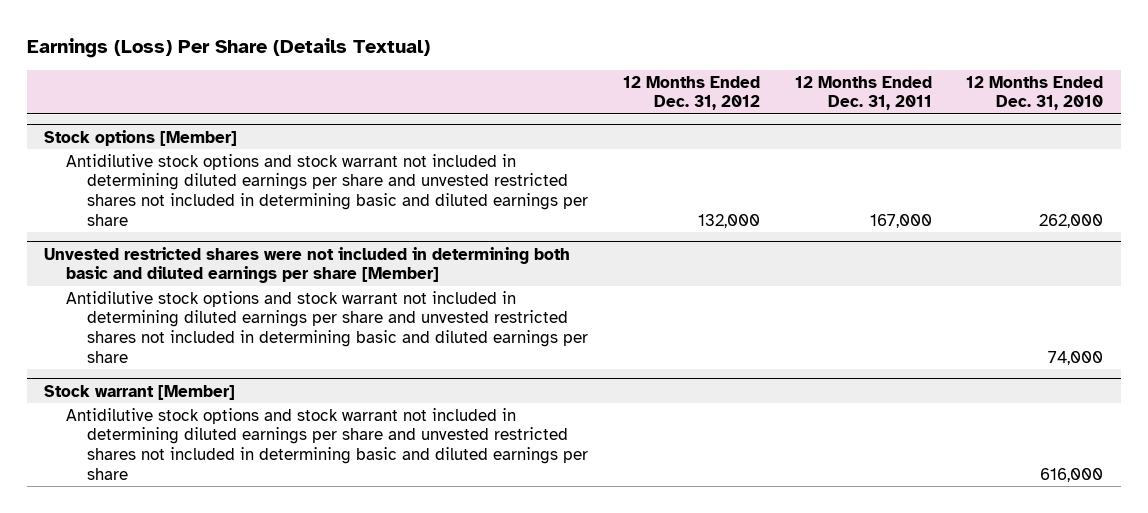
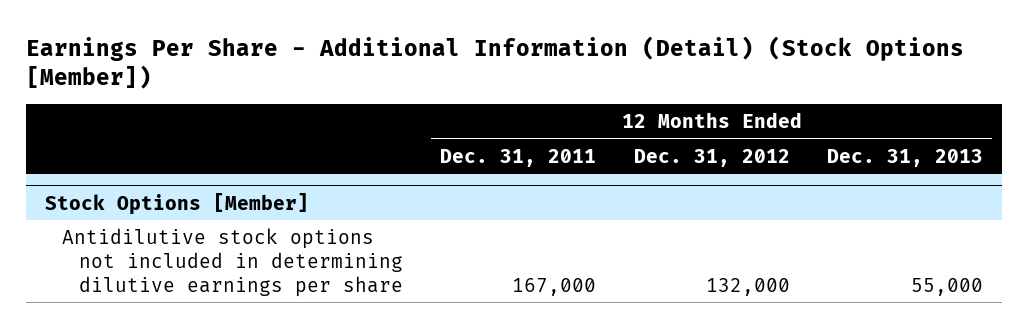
[27,38,431,59] Earnings (Loss) Per Share (Details Textual) -> [26,35,965,90] Earnings Per Share - Additional Information (Detail) (Stock Options [Member])
[966,75,1104,111] 12 Months Ended Dec. 31, 2010 -> none
none -> [826,148,983,167] Dec. 31, 2013
[44,246,571,284] Unvested restricted shares were not included in determining both basic and diluted earnings per share [Member] -> none
[65,290,589,364] Antidilutive stock options and stock warrant not included in determining diluted earnings per share and unvested restricted shares not included in determining basic and diluted earnings per share -> none
[44,384,236,400] Stock warrant [Member] -> none
[65,407,589,481] Antidilutive stock options and stock warrant not included in determining diluted earnings per share and unvested restricted shares not included in determining basic and diluted earnings per share -> none
[44,129,238,146] Stock options [Member] -> [44,192,309,215] Stock Options [Member]
[65,153,589,227] Antidilutive stock options and stock warrant not included in determining diluted earnings per share and unvested restricted shares not included in determining basic and diluted earnings per share -> [62,227,404,297] Antidilutive stock options not included in determining dilutive earnings per share

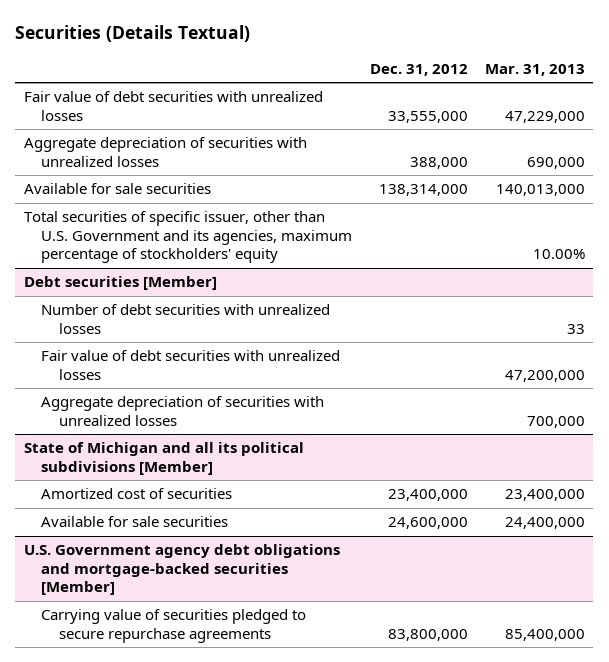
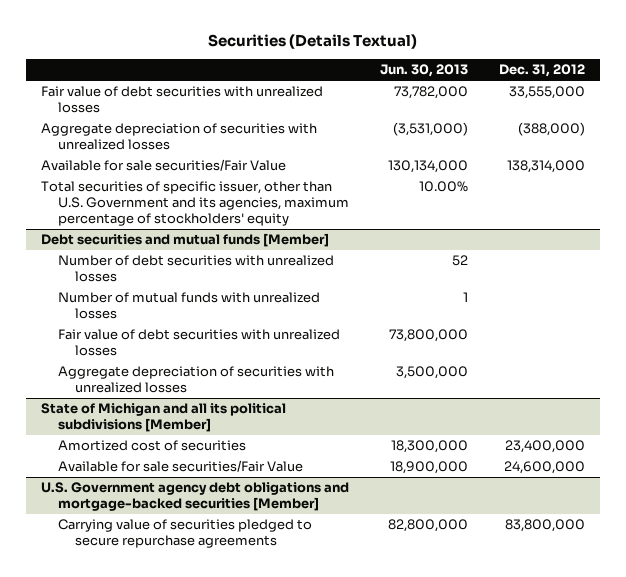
[484,63,585,76] Mar. 31, 2013 -> none
none -> [379,64,468,78] Jun. 30, 2013
[409,156,468,169] 388,000 -> [517,122,585,137] (388,000)
[24,183,212,195] Available for sale securities -> [41,159,287,172] Available for sale securities/Fair Value
[24,276,218,291] Debt securities [Member] -> [41,233,330,248] Debt securities and mutual funds [Member]
none -> [58,292,321,320] Number of mutual funds with unrealized losses
[41,516,229,528] Available for sale securities -> [58,460,304,473] Available for sale securities/Fair Value

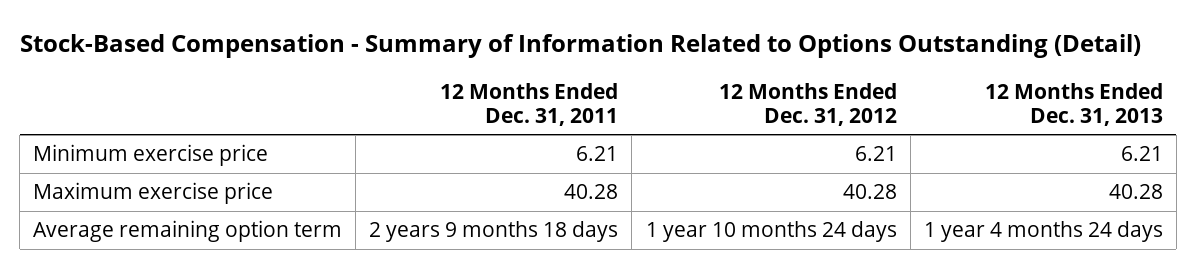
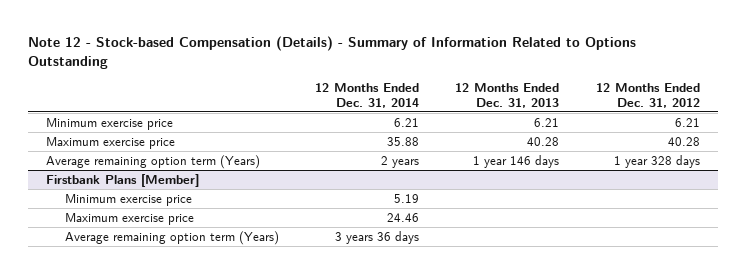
[19,33,1141,58] Stock-Based Compensation - Summary of Information Related to Options Outstanding (Detail) -> [27,35,636,70] Note 12 - Stock-based Compensation (Details) - Summary of Information Related to Options Outstanding
[440,82,619,126] 12 Months Ended Dec. 31, 2011 -> none
none -> [315,83,420,108] 12 Months Ended Dec. 31, 2014
[33,220,343,243] Average remaining option term -> [45,154,260,169] Average remaining option term (Years)
[645,221,897,243] 1 year 10 months 24 days -> [613,154,700,168] 1 year 328 days
[923,221,1163,243] 1 year 4 months 24 days -> [473,154,560,168] 1 year 146 days
none -> [45,173,199,187] Firstbank Plans [Member]
none -> [64,193,192,206] Minimum exercise price
none -> [64,212,194,225] Maximum exercise price
none -> [64,230,279,245] Average remaining option term (Years)

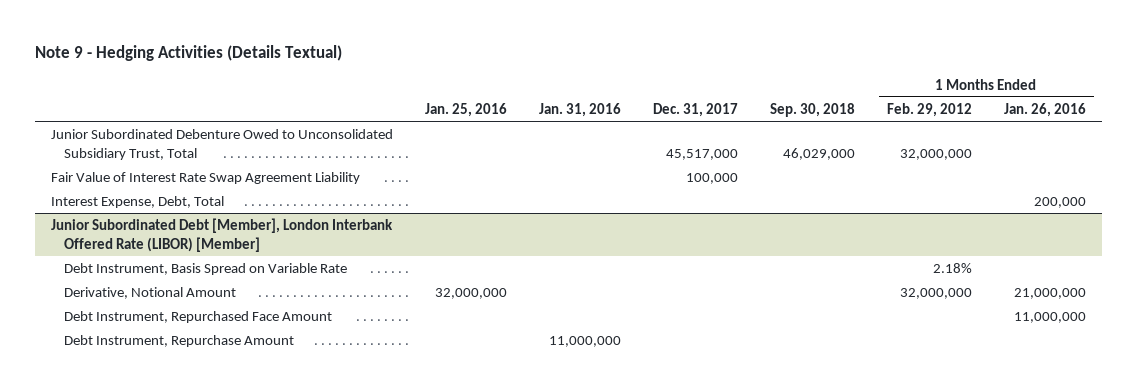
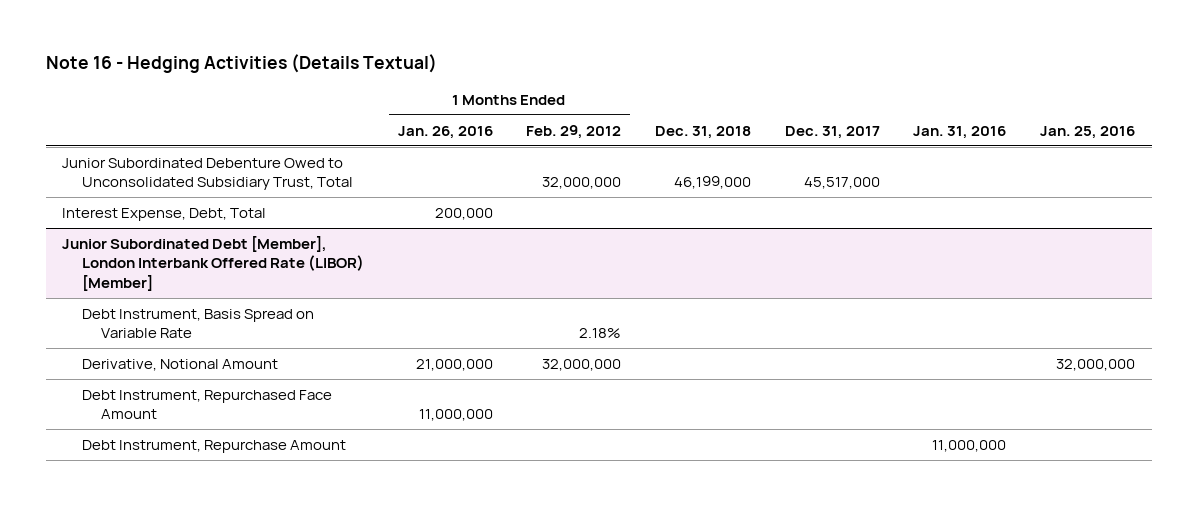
[34,44,342,61] Note 9 - Hedging Activities (Details Textual) -> [45,54,437,74] Note 16 - Hedging Activities (Details Textual)
[769,102,855,117] Sep. 30, 2018 -> none
none -> [654,125,751,139] Dec. 31, 2018
[50,172,360,185] Fair Value of Interest Rate Swap Agreement Liability -> none

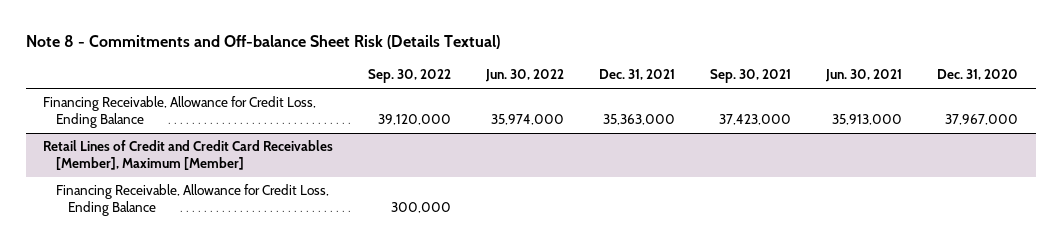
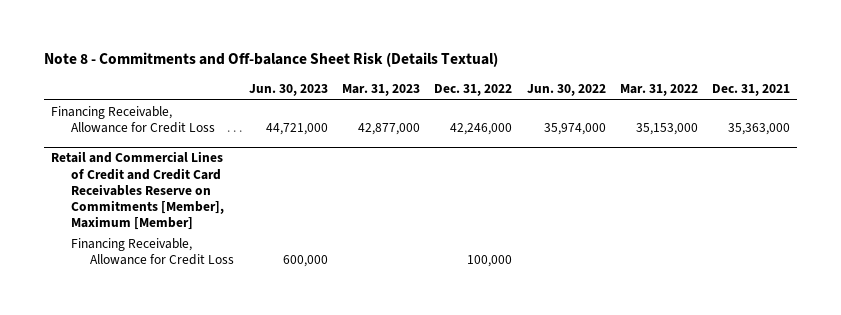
[368,69,452,84] Sep. 30, 2022 -> none
[710,69,792,84] Sep. 30, 2021 -> none
[825,69,903,83] Jun. 30, 2021 -> none
[937,69,1019,81] Dec. 31, 2020 -> none
none -> [248,83,328,96] Jun. 30, 2023
none -> [342,83,421,96] Mar. 31, 2023
none -> [434,83,513,96] Dec. 31, 2022
none -> [619,83,698,96] Mar. 31, 2022
[43,96,317,129] Financing Receivable, Allowance for Credit Loss, Ending Balance -> [50,106,215,134] Financing Receivable, Allowance for Credit Loss
[43,140,334,171] Retail Lines of Credit and Credit Card Receivables [Member], Maximum [Member] -> [50,151,224,230] Retail and Commercial Lines of Credit and Credit Card Receivables Reserve on Commitments [Member], Maximum [Member]
[55,184,329,217] Financing Receivable, Allowance for Credit Loss, Ending Balance -> [70,238,235,266] Financing Receivable, Allowance for Credit Loss

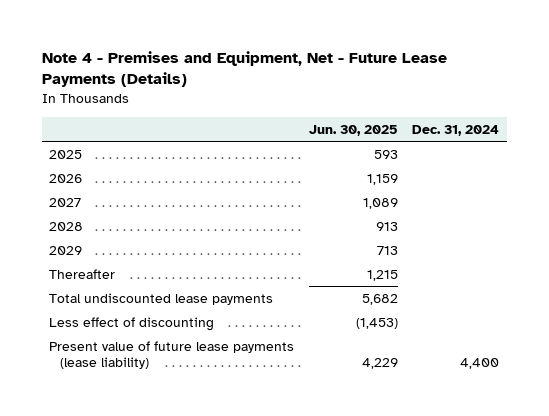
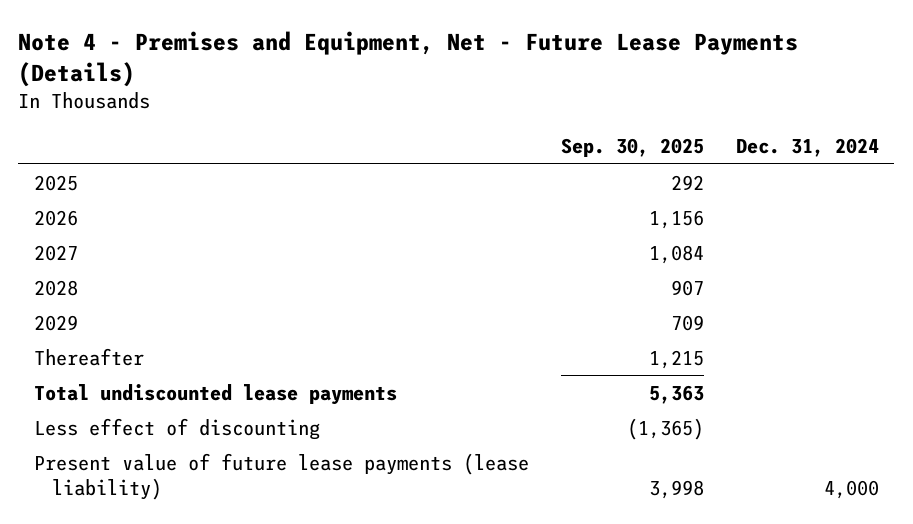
[308,124,398,136] Jun. 30, 2025 -> none
none -> [560,138,704,158] Sep. 30, 2025
[460,357,500,369] 4,400 -> [823,480,879,500] 4,000

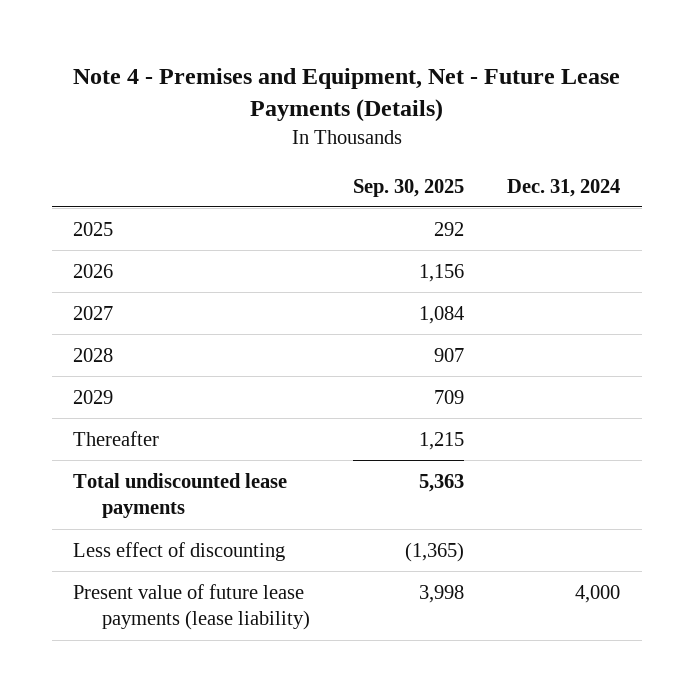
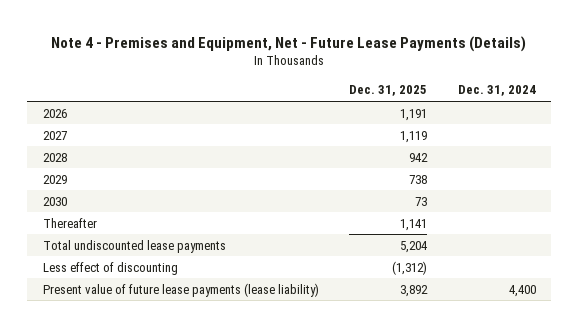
[353,178,465,197] Sep. 30, 2025 -> none
none -> [349,85,428,97] Dec. 31, 2025
[73,221,114,236] 2025 -> none
none -> [42,196,67,206] 2030
[575,584,621,603] 4,000 -> [508,284,536,297] 4,400

